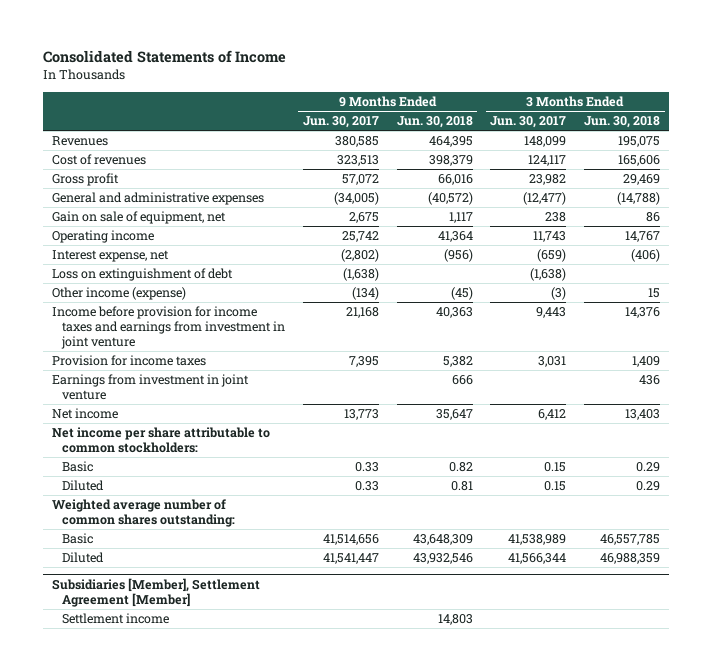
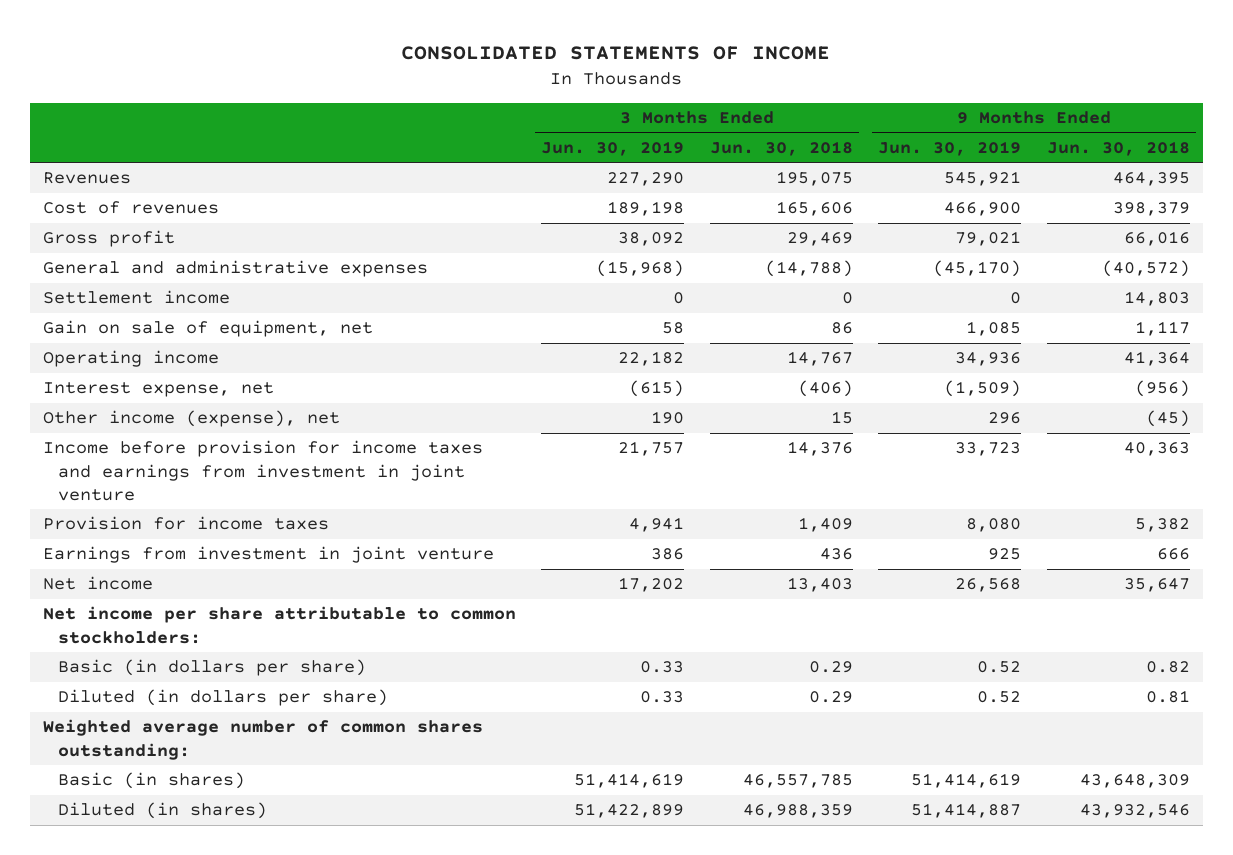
[42,50,286,64] Consolidated Statements of Income -> [401,45,831,60] CONSOLIDATED STATEMENTS OF INCOME
[302,116,379,129] Jun. 30, 2017 -> none
[490,116,567,129] Jun. 30, 2017 -> none
none -> [541,140,685,156] Jun. 30, 2019
none -> [878,140,1022,156] Jun. 30, 2019
none -> [42,290,230,305] Settlement income
[51,268,233,282] Loss on extinguishment of debt -> none
[51,287,186,301] Other income (expense) -> [42,410,340,428] Other income (expense), net
[61,461,93,473] Basic -> [57,659,366,677] Basic (in dollars per share)
[61,480,104,492] Diluted -> [57,689,388,707] Diluted (in dollars per share)
[51,577,260,607] Subsidiaries [Member], Settlement Agreement [Member] -> none
[61,613,169,625] Settlement income -> none
[61,533,93,545] Basic -> [57,772,245,790] Basic (in shares)
[61,552,104,564] Diluted -> [57,802,267,820] Diluted (in shares)

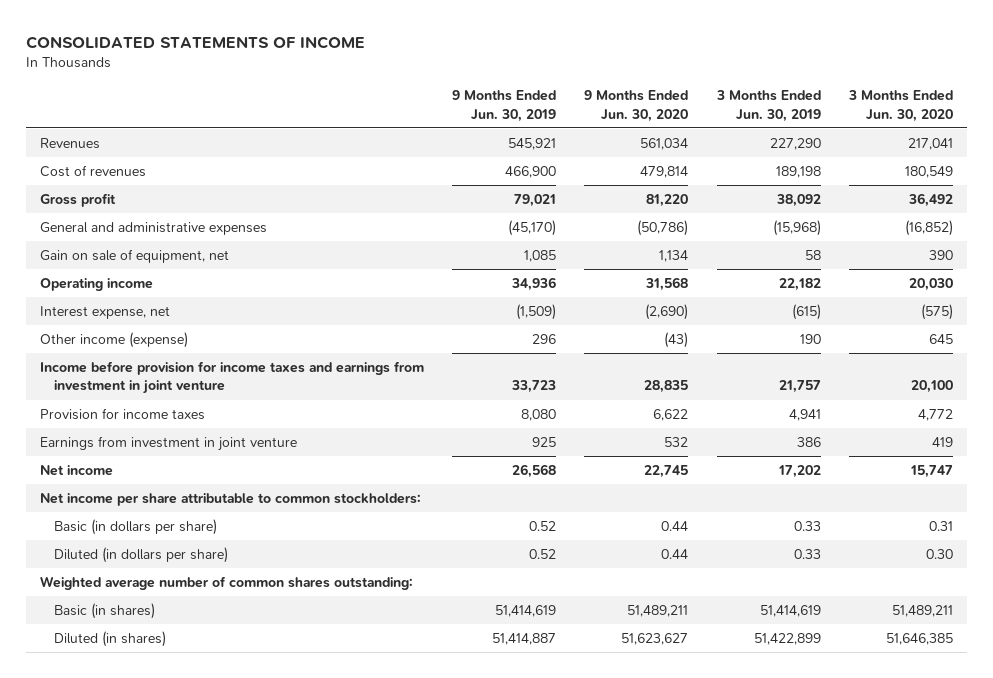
[709,140,853,156] Jun. 30, 2018 -> none
[1047,140,1191,156] Jun. 30, 2018 -> none
none -> [584,90,689,122] 9 Months Ended Jun. 30, 2020
none -> [848,90,954,122] 3 Months Ended Jun. 30, 2020
[42,290,230,305] Settlement income -> none
[42,410,340,428] Other income (expense), net -> [39,332,188,349] Other income (expense)

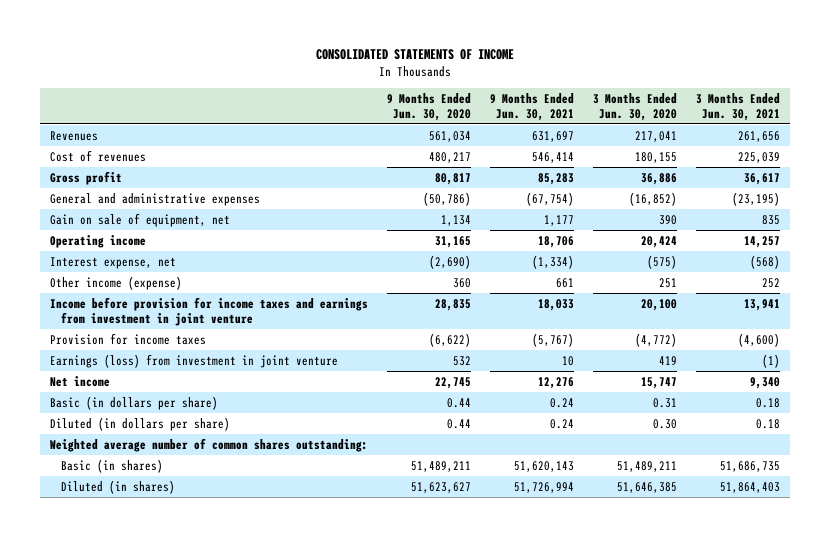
[452,90,557,122] 9 Months Ended Jun. 30, 2019 -> none
[715,90,821,122] 3 Months Ended Jun. 30, 2019 -> none
none -> [489,92,574,121] 9 Months Ended Jun. 30, 2021
none -> [696,92,781,121] 3 Months Ended Jun. 30, 2021
[640,166,689,179] 479,814 -> [428,151,471,163] 480,217
[905,166,954,179] 180,549 -> [635,151,678,163] 180,155
[646,194,689,208] 81,220 -> [434,172,471,185] 80,817
[908,193,954,208] 36,492 -> [641,172,678,185] 36,886
[645,277,689,292] 31,568 -> [434,235,471,248] 31,165
[909,278,954,292] 20,030 -> [641,235,678,248] 20,424
[664,332,689,349] (43) -> [452,277,471,288] 360
[929,334,954,345] 645 -> [659,277,678,288] 251
[653,409,689,422] 6,622 -> [428,332,471,347] (6,622)
[918,409,954,422] 4,772 -> [635,332,678,347] (4,772)
[39,436,297,452] Earnings from investment in joint venture -> [49,353,338,368] Earnings (loss) from investment in joint venture
[39,493,421,507] Net income per share attributable to common stockholders: -> none

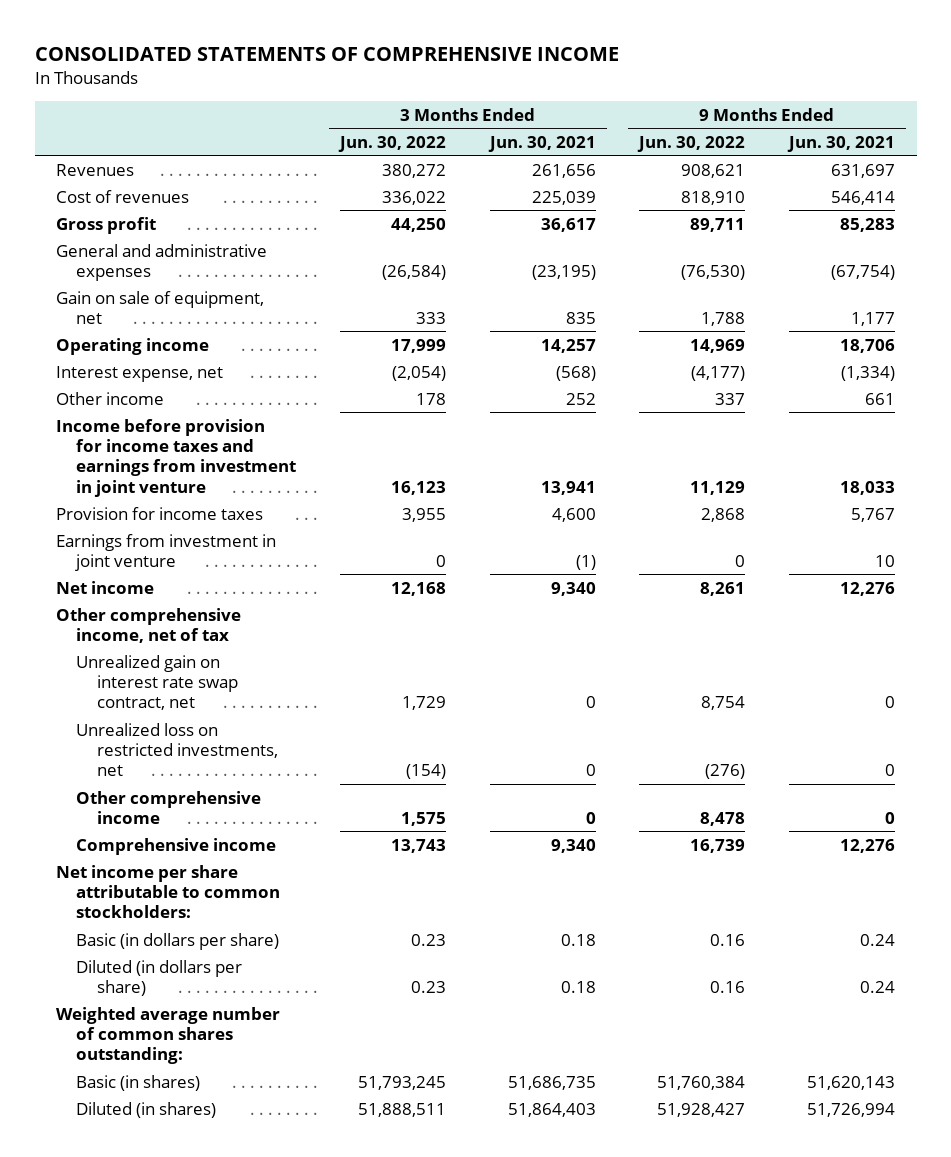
[315,49,514,61] CONSOLIDATED STATEMENTS OF INCOME -> [34,47,619,62] CONSOLIDATED STATEMENTS OF COMPREHENSIVE INCOME
[386,92,471,121] 9 Months Ended Jun. 30, 2020 -> none
[593,92,678,121] 3 Months Ended Jun. 30, 2020 -> none
none -> [338,135,447,152] Jun. 30, 2022
none -> [637,135,746,152] Jun. 30, 2022
[49,275,182,290] Other income (expense) -> [56,391,165,405] Other income
[531,332,574,347] (5,767) -> [851,507,896,522] 5,767
[738,332,781,347] (4,600) -> [551,507,596,522] 4,600
[49,353,338,368] Earnings (loss) from investment in joint venture -> [56,533,277,571] Earnings from investment in joint venture
none -> [56,607,242,643] Other comprehensive income, net of tax
none -> [76,654,238,711] Unrealized gain on interest rate swap contract, net
none -> [76,722,278,777] Unrealized loss on restricted investments, net
none -> [76,790,262,824] Other comprehensive income
none -> [76,837,277,855] Comprehensive income
none -> [56,864,281,919] Net income per share attributable to common stockholders:

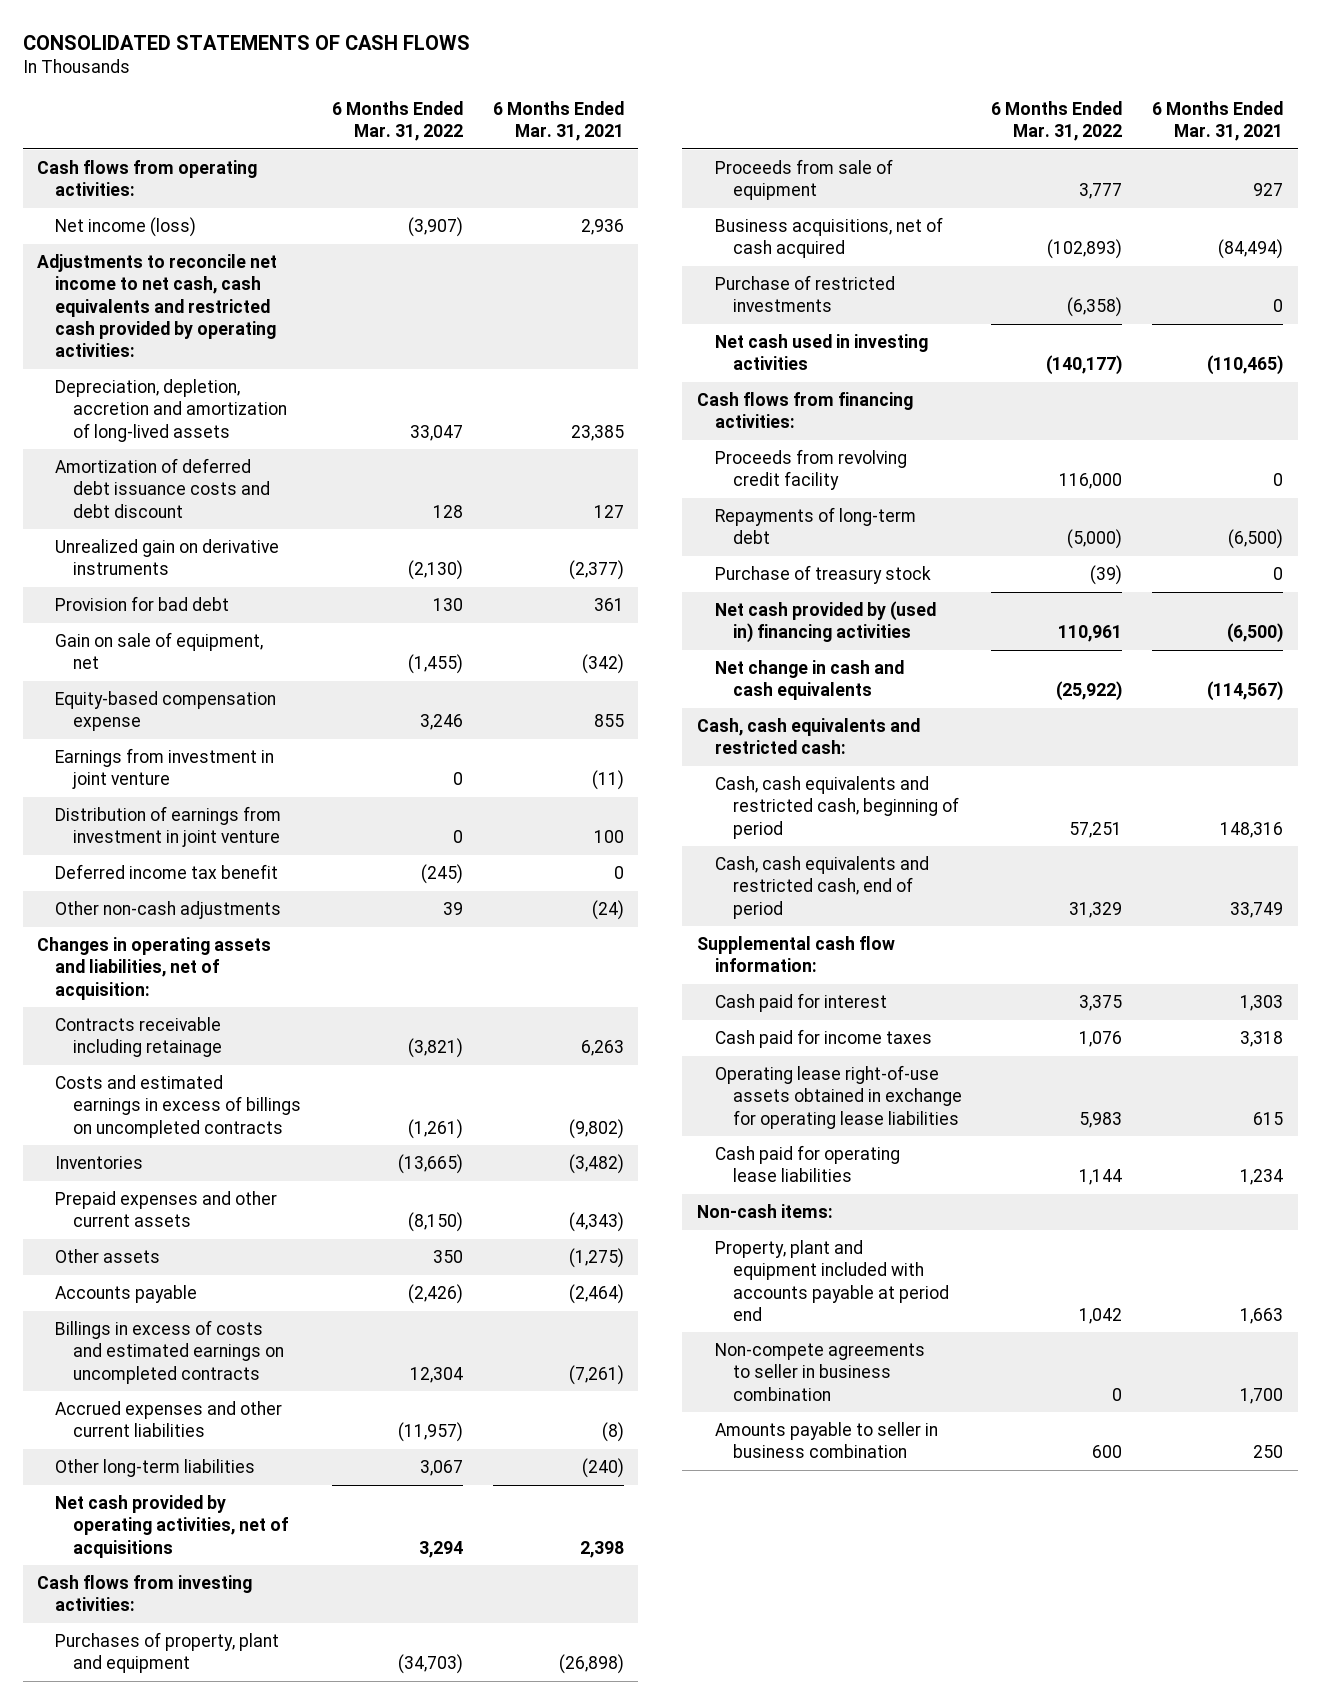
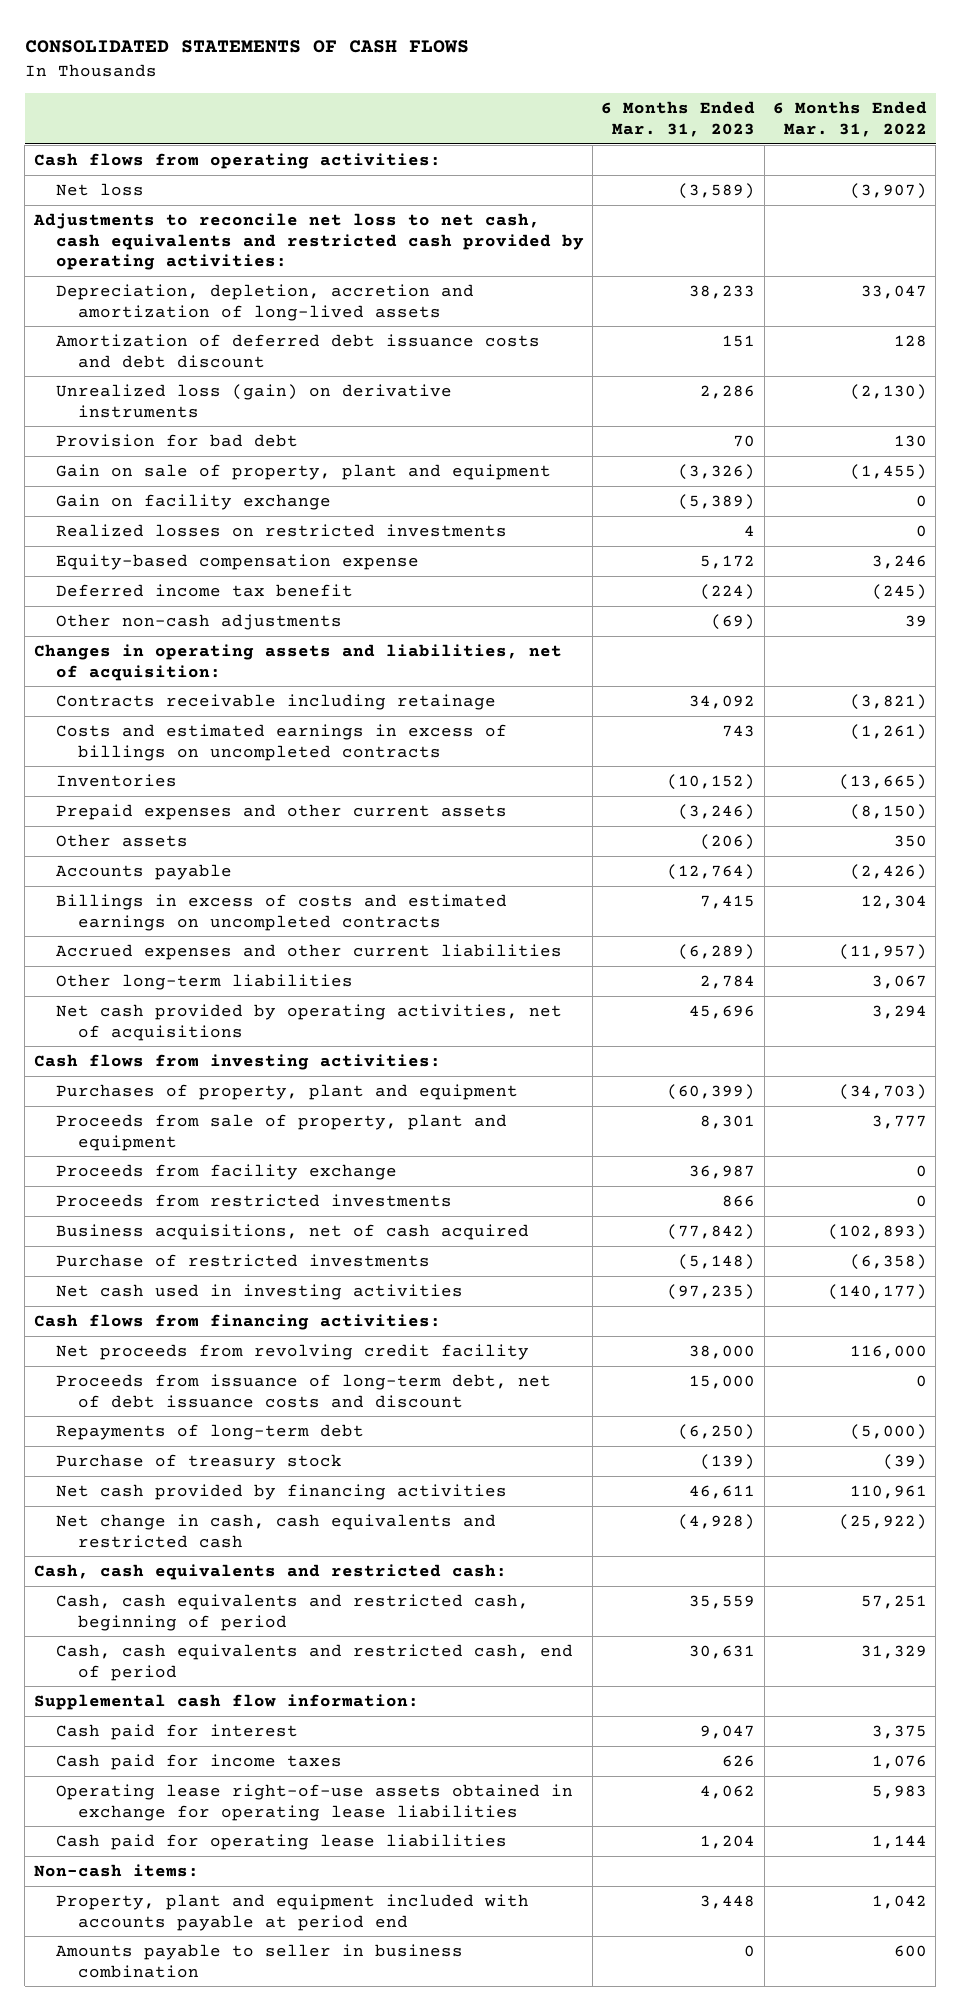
[492,100,624,142] 6 Months Ended Mar. 31, 2021 -> none
none -> [601,101,756,137] 6 Months Ended Mar. 31, 2023
[55,217,197,238] Net income (loss) -> [55,183,144,197] Net loss
[37,254,278,358] Adjustments to reconcile net income to net cash, cash equivalents and restricted cash provided by operating activities: -> [32,213,584,270] Adjustments to reconcile net loss to net cash, cash equivalents and restricted cash provided by operating activities:
[55,539,280,576] Unrealized gain on derivative instruments -> [55,384,452,418] Unrealized loss (gain) on derivative instruments
[55,632,264,670] Gain on sale of equipment, net -> [55,464,551,481] Gain on sale of property, plant and equipment
none -> [55,494,331,511] Gain on facility exchange
none -> [55,524,507,538] Realized losses on restricted investments
[55,748,275,790] Earnings from investment in joint venture -> none
[55,806,282,848] Distribution of earnings from investment in joint venture -> none
[714,159,893,201] Proceeds from sale of equipment -> [55,1114,507,1151] Proceeds from sale of property, plant and equipment
none -> [55,1164,397,1181] Proceeds from facility exchange
none -> [55,1194,452,1208] Proceeds from restricted investments
[714,449,907,491] Proceeds from revolving credit facility -> [55,1344,529,1361] Net proceeds from revolving credit facility
none -> [55,1374,551,1408] Proceeds from issuance of long-term debt, net of debt issuance costs and discount
[714,601,936,644] Net cash provided by (used in) financing activities -> [55,1484,507,1501] Net cash provided by financing activities
[714,660,904,701] Net change in cash and cash equivalents -> [55,1514,496,1548] Net change in cash, cash equivalents and restricted cash
[714,1343,925,1401] Non-compete agreements to seller in business combination -> none

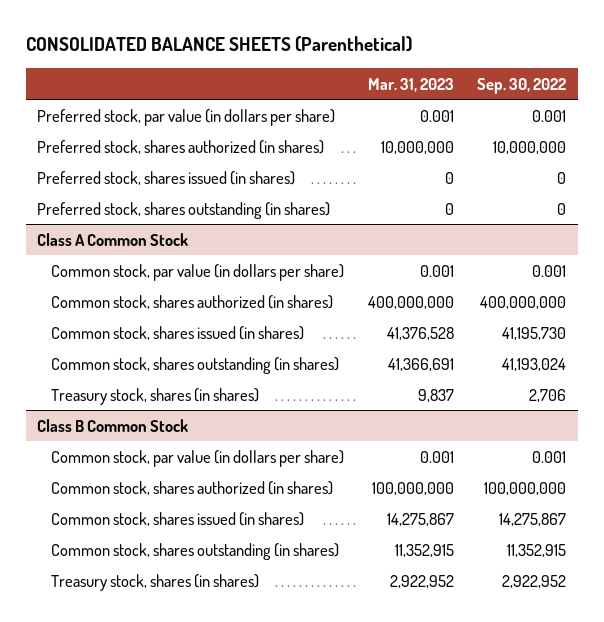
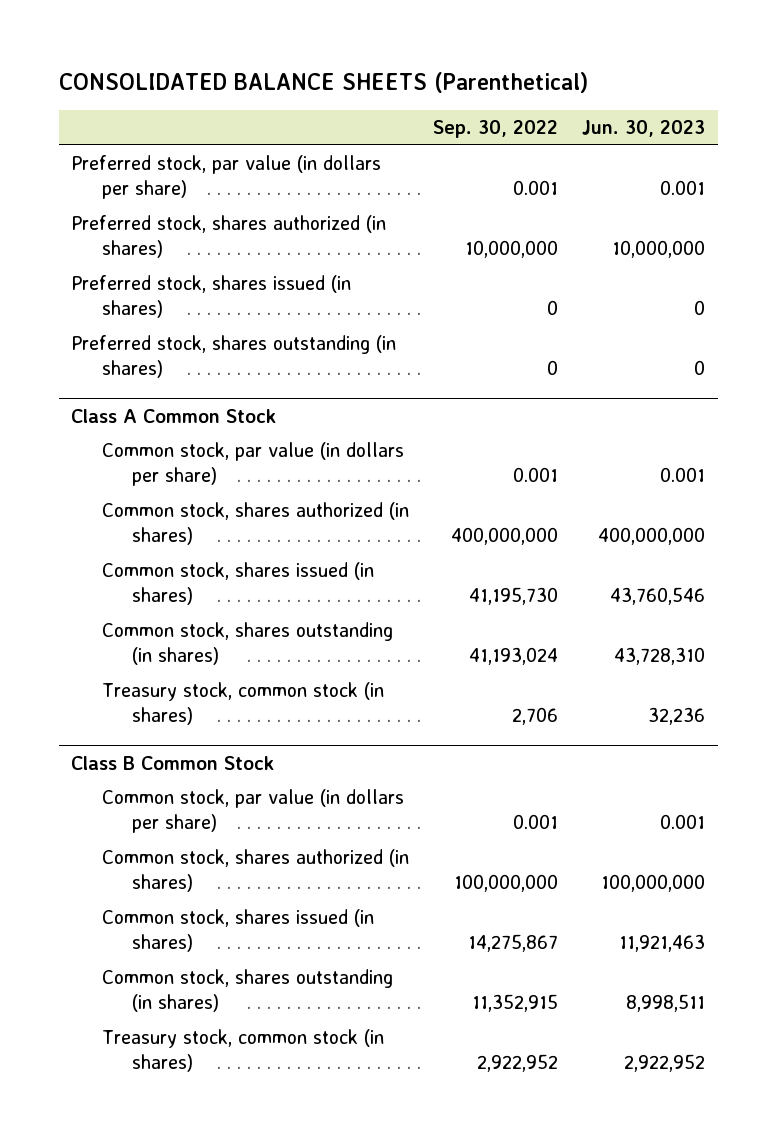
[367,77,454,92] Mar. 31, 2023 -> none
none -> [582,120,706,138] Jun. 30, 2023
[51,387,260,405] Treasury stock, shares (in shares) -> [101,682,384,726] Treasury stock, common stock (in shares)
[51,573,260,591] Treasury stock, shares (in shares) -> [101,1029,384,1073] Treasury stock, common stock (in shares)

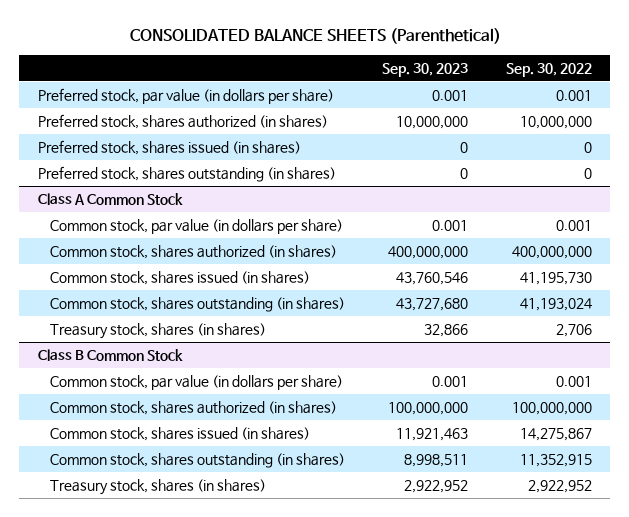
[582,120,706,138] Jun. 30, 2023 -> none
none -> [382,62,469,77] Sep. 30, 2023
[101,682,384,726] Treasury stock, common stock (in shares) -> [50,323,267,340] Treasury stock, shares (in shares)
[101,1029,384,1073] Treasury stock, common stock (in shares) -> [50,479,267,496] Treasury stock, shares (in shares)

